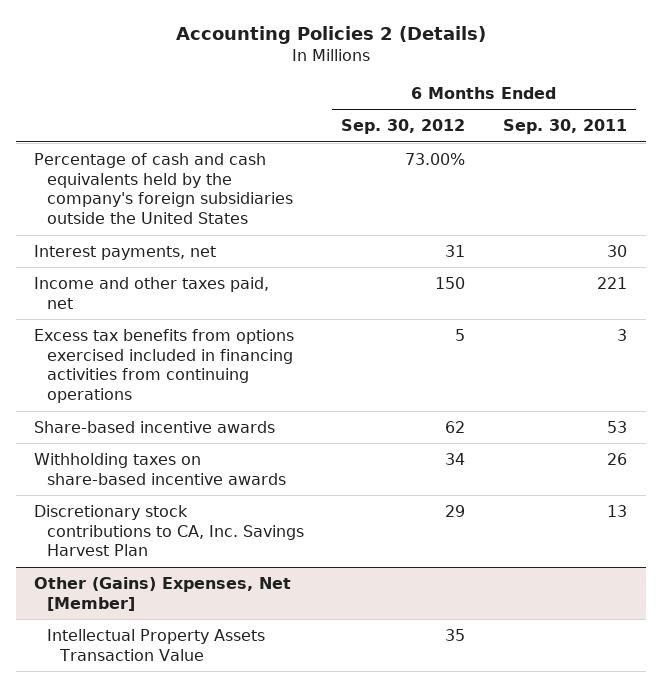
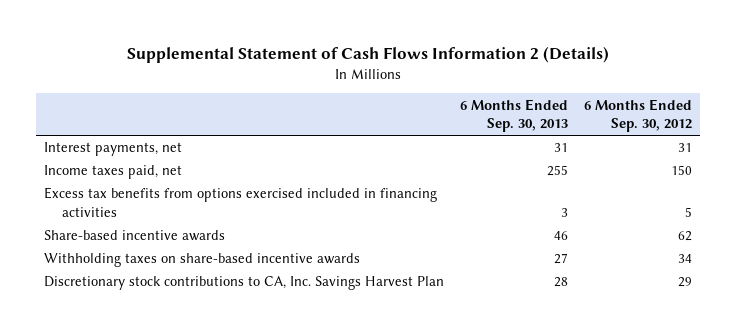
[175,26,486,45] Accounting Policies 2 (Details) -> [126,45,609,63] Supplemental Statement of Cash Flows Information 2 (Details)
[502,119,627,135] Sep. 30, 2011 -> none
none -> [459,98,568,133] 6 Months Ended Sep. 30, 2013
[34,152,293,225] Percentage of cash and cash equivalents held by the company's foreign subsidiaries outside the United States -> none
[34,276,270,309] Income and other taxes paid, net -> [44,165,183,180] Income taxes paid, net
[34,328,295,404] Excess tax benefits from options exercised included in financing activities from continuing operations -> [44,187,438,218] Excess tax benefits from options exercised included in financing activities
[34,576,292,611] Other (Gains) Expenses, Net [Member] -> none
[46,628,265,661] Intellectual Property Assets Transaction Value -> none

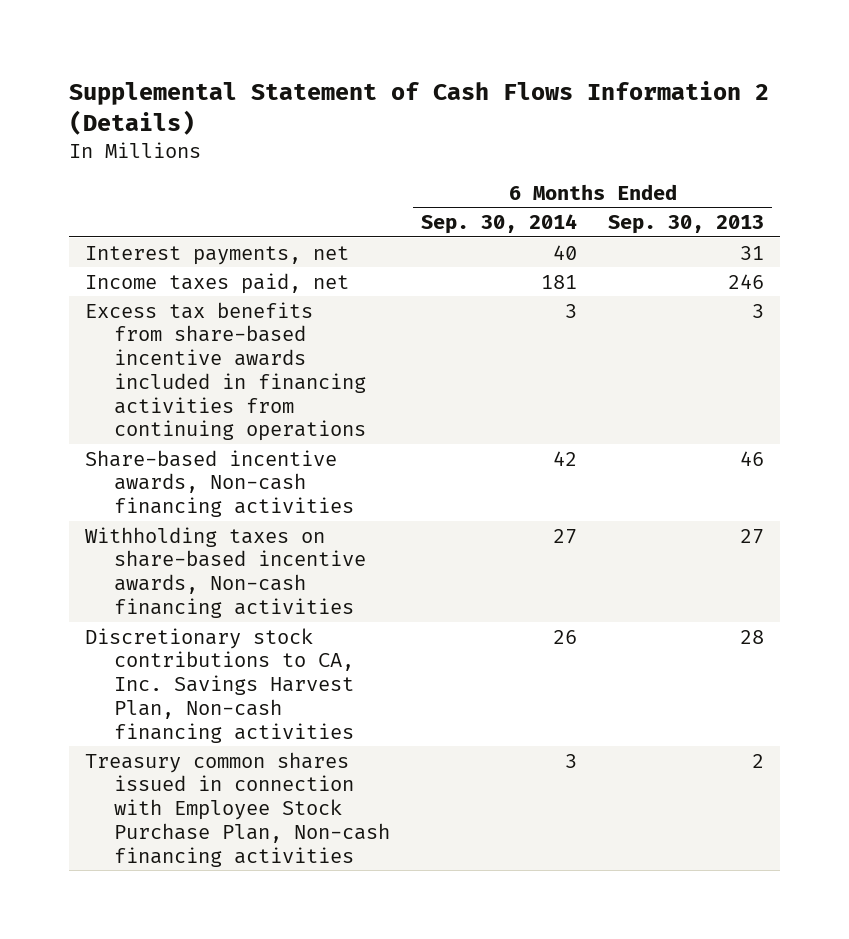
[583,98,692,133] 6 Months Ended Sep. 30, 2012 -> none
none -> [421,214,578,235] Sep. 30, 2014
[546,165,568,177] 255 -> [728,273,765,289] 246
[44,187,438,218] Excess tax benefits from options exercised included in financing activities -> [84,301,367,442] Excess tax benefits from share-based incentive awards included in financing activities from continuing operations
[44,230,226,242] Share-based incentive awards -> [84,449,355,518] Share-based incentive awards, Non-cash financing activities
[44,253,361,268] Withholding taxes on share-based incentive awards -> [84,526,367,618] Withholding taxes on share-based incentive awards, Non-cash financing activities
[44,276,445,291] Discretionary stock contributions to CA, Inc. Savings Harvest Plan -> [84,627,355,743] Discretionary stock contributions to CA, Inc. Savings Harvest Plan, Non-cash financing activities
none -> [84,751,391,867] Treasury common shares issued in connection with Employee Stock Purchase Plan, Non-cash financing activities

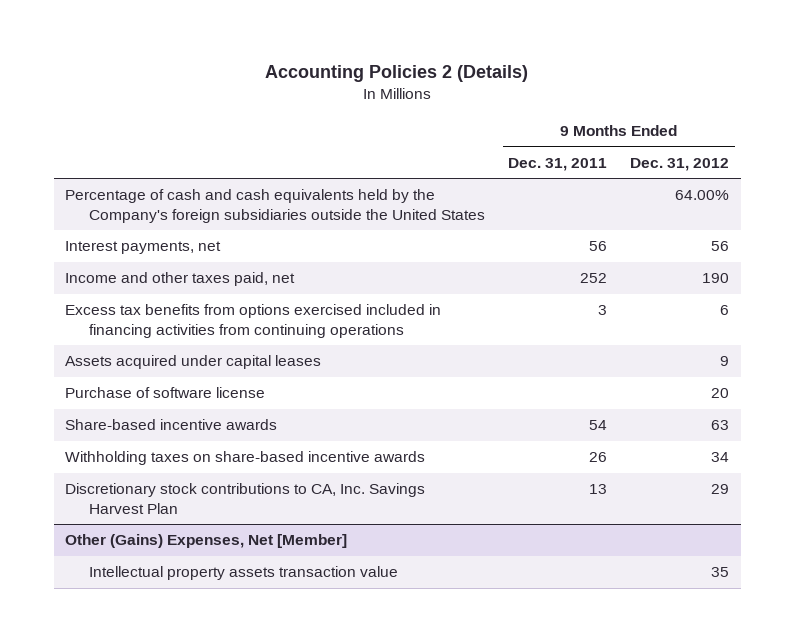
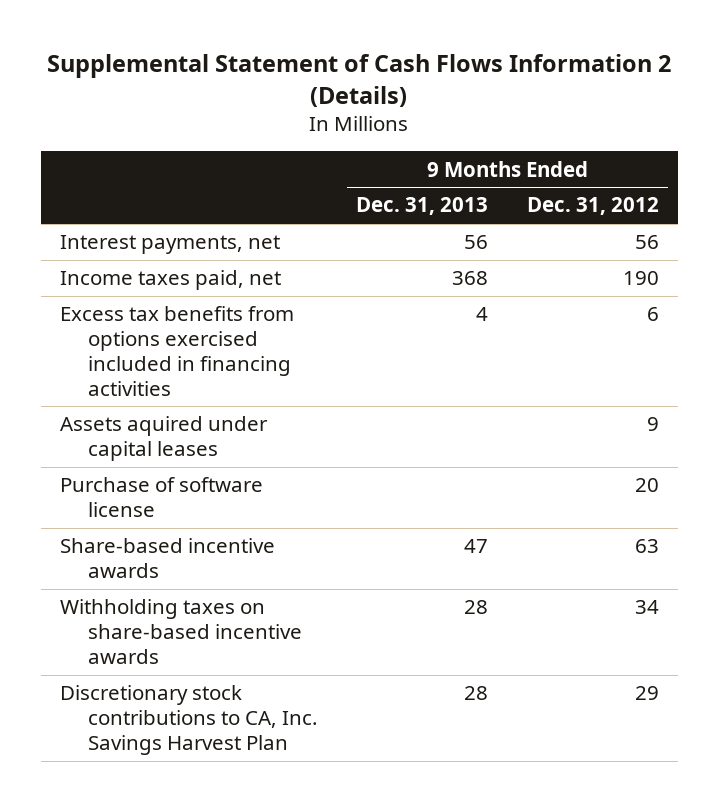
[265,65,529,83] Accounting Policies 2 (Details) -> [47,54,672,107] Supplemental Statement of Cash Flows Information 2 (Details)
[508,157,608,171] Dec. 31, 2011 -> none
none -> [356,197,489,216] Dec. 31, 2013
[65,189,486,223] Percentage of cash and cash equivalents held by the Company's foreign subsidiaries outside the United States -> none
[65,272,296,287] Income and other taxes paid, net -> [60,270,282,291] Income taxes paid, net
[65,304,442,338] Excess tax benefits from options exercised included in financing activities from continuing operations -> [60,306,295,396] Excess tax benefits from options exercised included in financing activities
[65,355,322,370] Assets acquired under capital leases -> [60,416,269,462] Assets aquired under capital leases
[65,534,348,549] Other (Gains) Expenses, Net [Member] -> none
[89,566,399,581] Intellectual property assets transaction value -> none

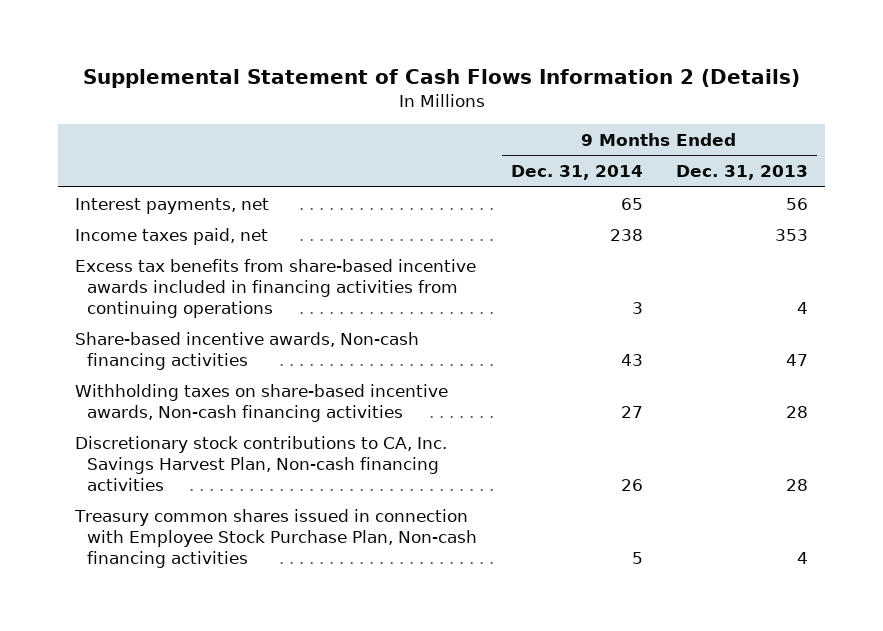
[526,197,659,216] Dec. 31, 2012 -> none
none -> [510,165,643,181] Dec. 31, 2014
[60,416,269,462] Assets aquired under capital leases -> none
[60,477,264,518] Purchase of software license -> none
[452,271,489,286] 368 -> [775,228,809,241] 353
[60,306,295,396] Excess tax benefits from options exercised included in financing activities -> [74,258,476,318] Excess tax benefits from share-based incentive awards included in financing activities from continuing operations
[60,538,276,579] Share-based incentive awards -> [74,331,419,370] Share-based incentive awards, Non-cash financing activities
[60,599,303,664] Withholding taxes on share-based incentive awards -> [74,383,448,422] Withholding taxes on share-based incentive awards, Non-cash financing activities
[60,685,319,755] Discretionary stock contributions to CA, Inc. Savings Harvest Plan -> [74,435,447,491] Discretionary stock contributions to CA, Inc. Savings Harvest Plan, Non-cash financing activities
none -> [73,508,478,568] Treasury common shares issued in connection with Employee Stock Purchase Plan, Non-cash financing activities

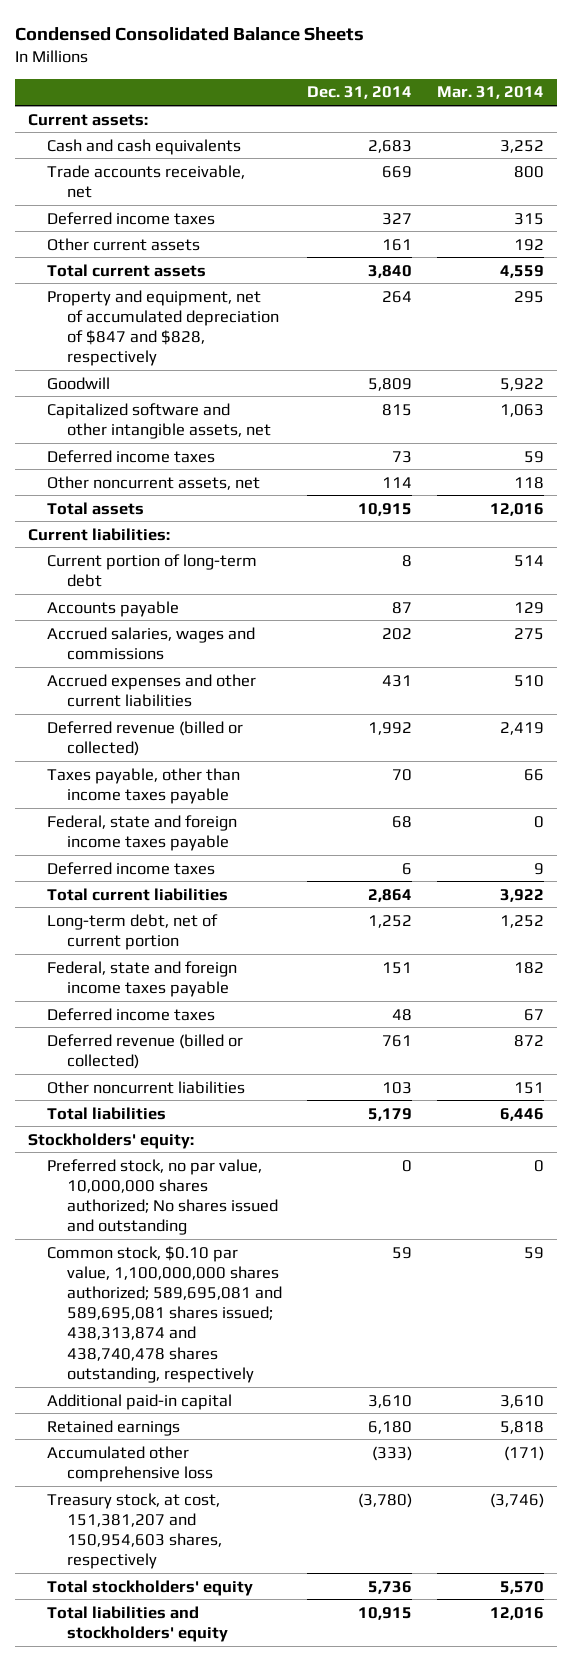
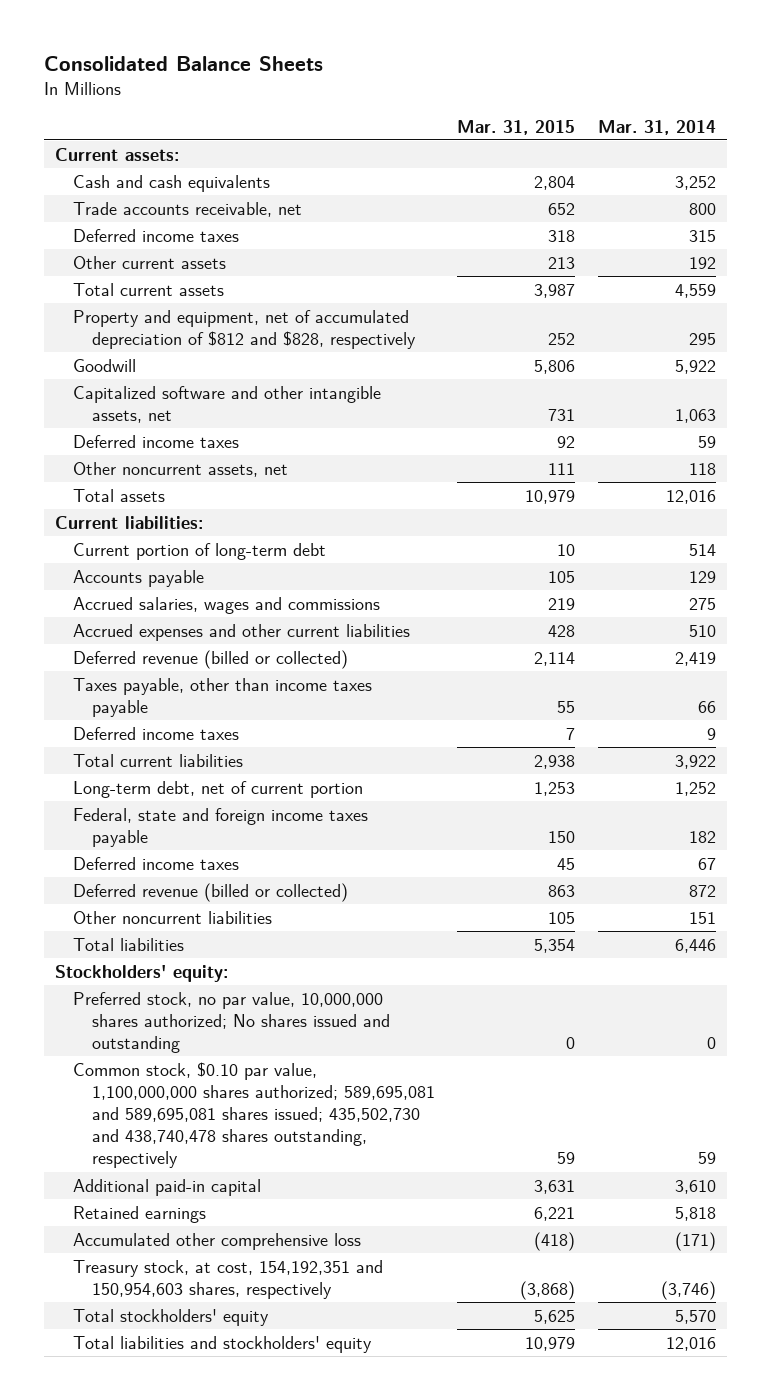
[15,27,365,42] Condensed Consolidated Balance Sheets -> [43,56,323,72] Consolidated Balance Sheets
[307,86,413,100] Dec. 31, 2014 -> none
none -> [457,119,576,135] Mar. 31, 2015
[47,289,279,367] Property and equipment, net of accumulated depreciation of $847 and $828, respectively -> [73,309,416,349] Property and equipment, net of accumulated depreciation of $812 and $828, respectively
[47,814,238,851] Federal, state and foreign income taxes payable -> none
[47,1245,282,1383] Common stock, $0.10 par value, 1,100,000,000 shares authorized; 589,695,081 and 589,695,081 shares issued; 438,313,874 and 438,740,478 shares outstanding, respectively -> [73,1061,435,1169] Common stock, $0.10 par value, 1,100,000,000 shares authorized; 589,695,081 and 589,695,081 shares issued; 435,502,730 and 438,740,478 shares outstanding, respectively
[47,1492,222,1570] Treasury stock, at cost, 151,381,207 and 150,954,603 shares, respectively -> [73,1259,384,1299] Treasury stock, at cost, 154,192,351 and 150,954,603 shares, respectively

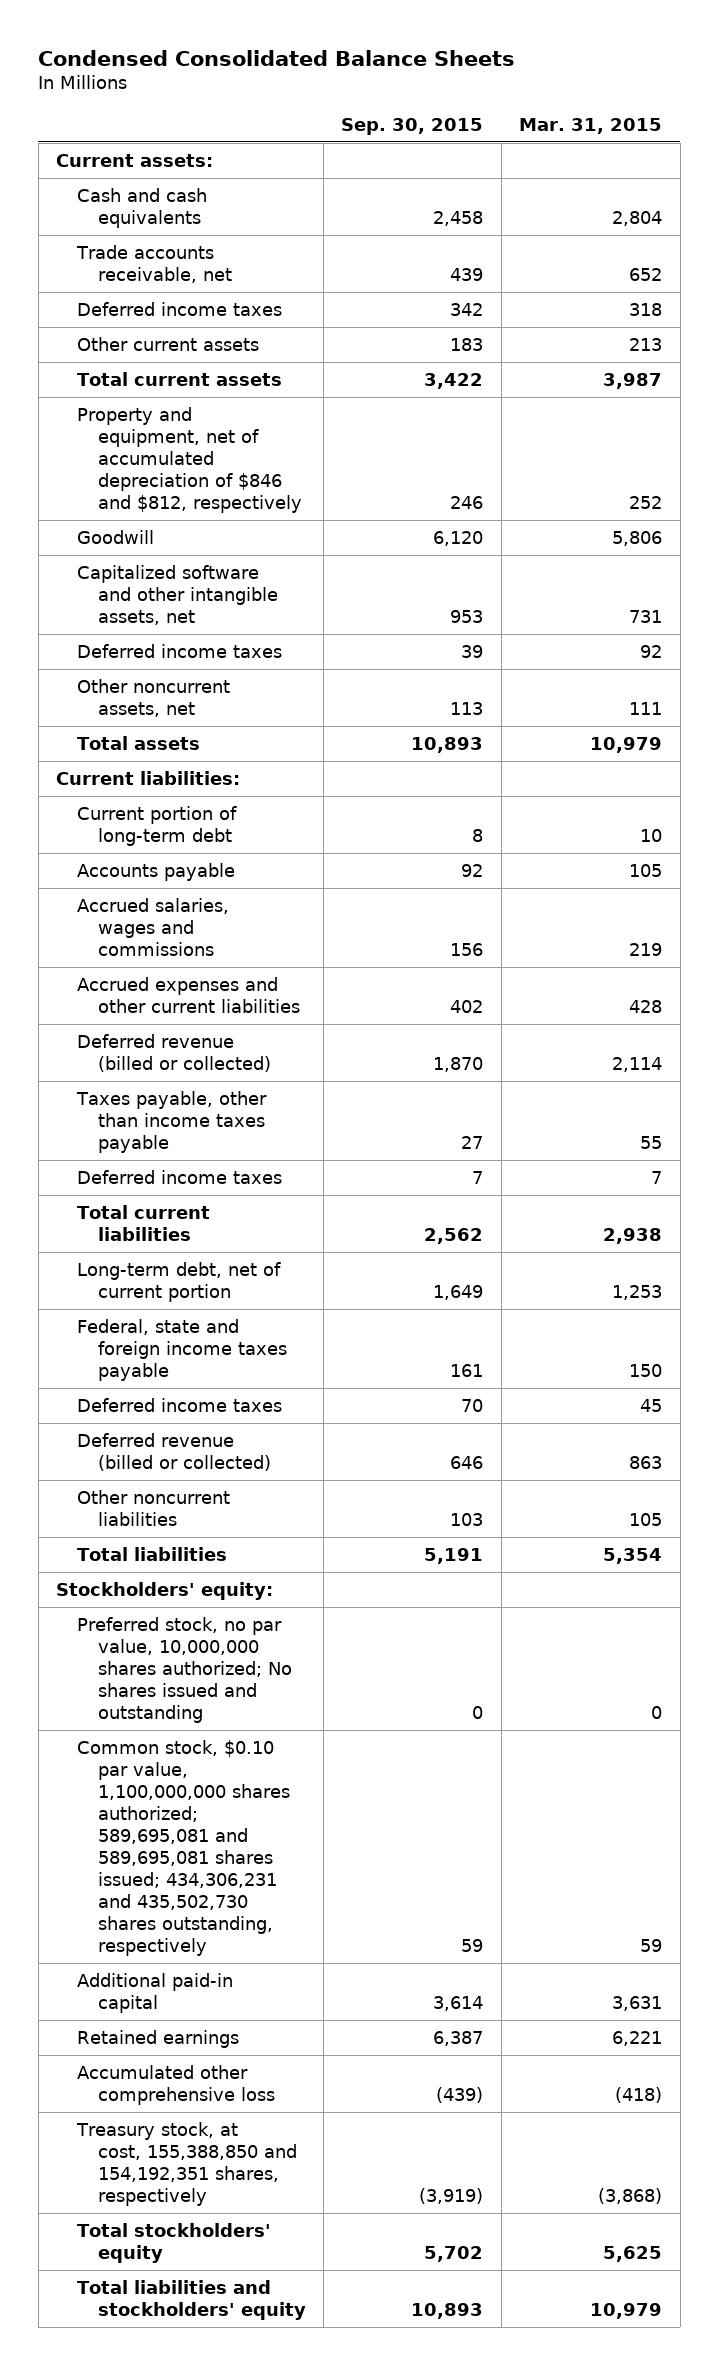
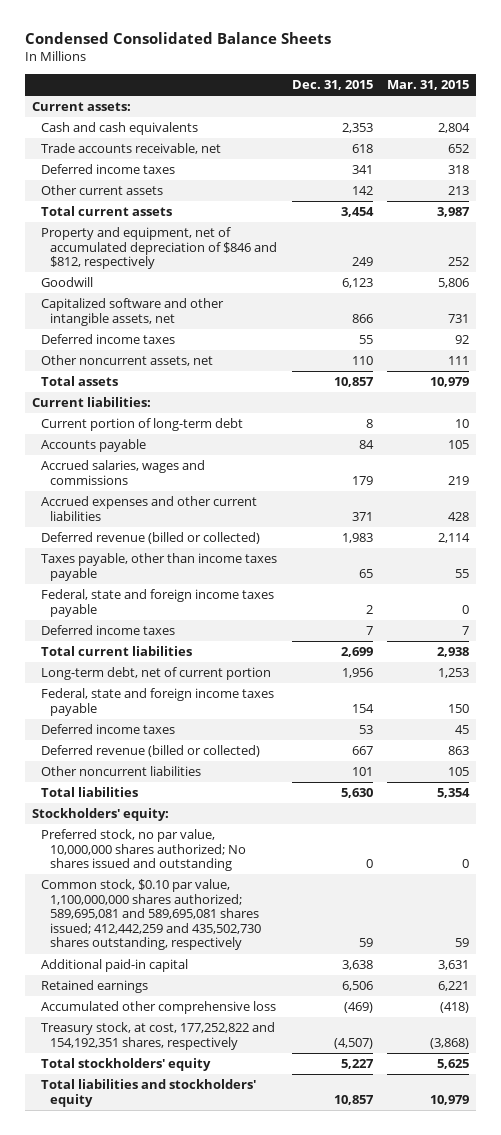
[341,117,484,135] Sep. 30, 2015 -> none
none -> [291,80,373,91] Dec. 31, 2015
none -> [41,589,275,617] Federal, state and foreign income taxes payable
[76,1739,290,1957] Common stock, $0.10 par value, 1,100,000,000 shares authorized; 589,695,081 and 589,695,081 shares issued; 434,306,231 and 435,502,730 shares outstanding, respectively -> [41,879,262,951] Common stock, $0.10 par value, 1,100,000,000 shares authorized; 589,695,081 and 589,695,081 shares issued; 412,442,259 and 435,502,730 shares outstanding, respectively
[75,2121,297,2206] Treasury stock, at cost, 155,388,850 and 154,192,351 shares, respectively -> [41,1022,276,1050] Treasury stock, at cost, 177,252,822 and 154,192,351 shares, respectively

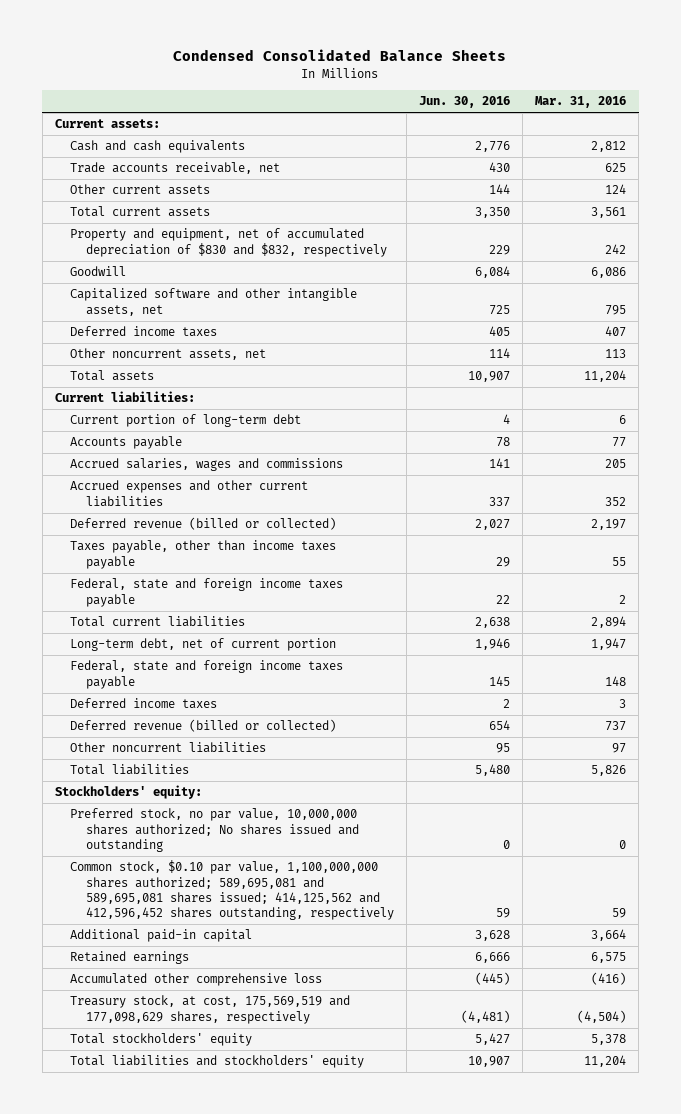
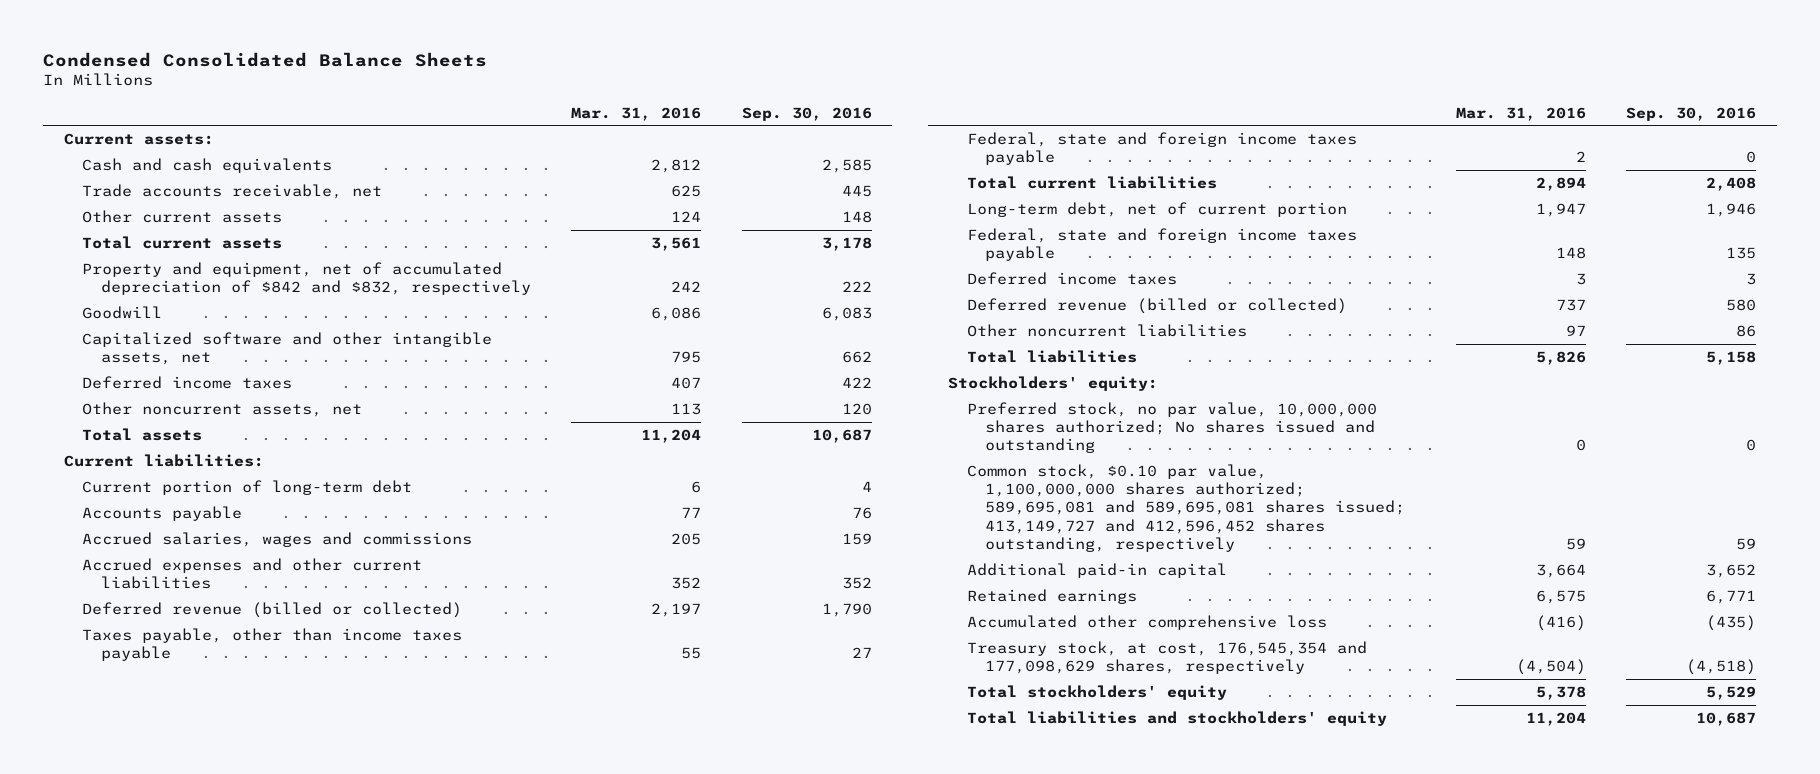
[418,96,510,109] Jun. 30, 2016 -> none
none -> [741,106,872,121] Sep. 30, 2016
[70,228,387,257] Property and equipment, net of accumulated depreciation of $830 and $832, respectively -> [82,261,531,296] Property and equipment, net of accumulated depreciation of $842 and $832, respectively
[70,860,394,920] Common stock, $0.10 par value, 1,100,000,000 shares authorized; 589,695,081 and 589,695,081 shares issued; 414,125,562 and 412,596,452 shares outstanding, respectively -> [966,463,1406,552] Common stock, $0.10 par value, 1,100,000,000 shares authorized; 589,695,081 and 589,695,081 shares issued; 413,149,727 and 412,596,452 shares outstanding, respectively
[70,995,351,1024] Treasury stock, at cost, 175,569,519 and 177,098,629 shares, respectively -> [966,640,1367,675] Treasury stock, at cost, 176,545,354 and 177,098,629 shares, respectively

